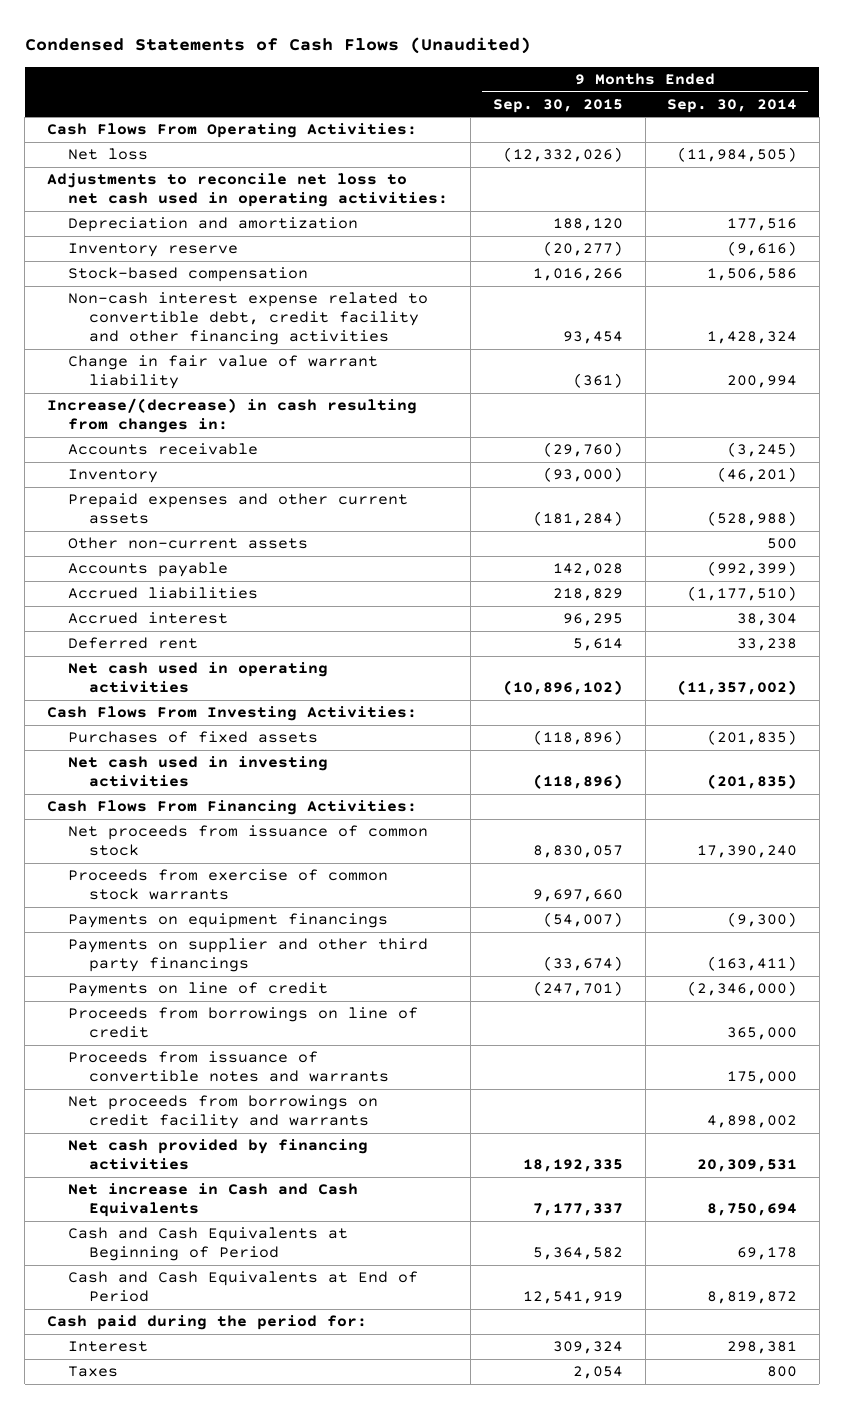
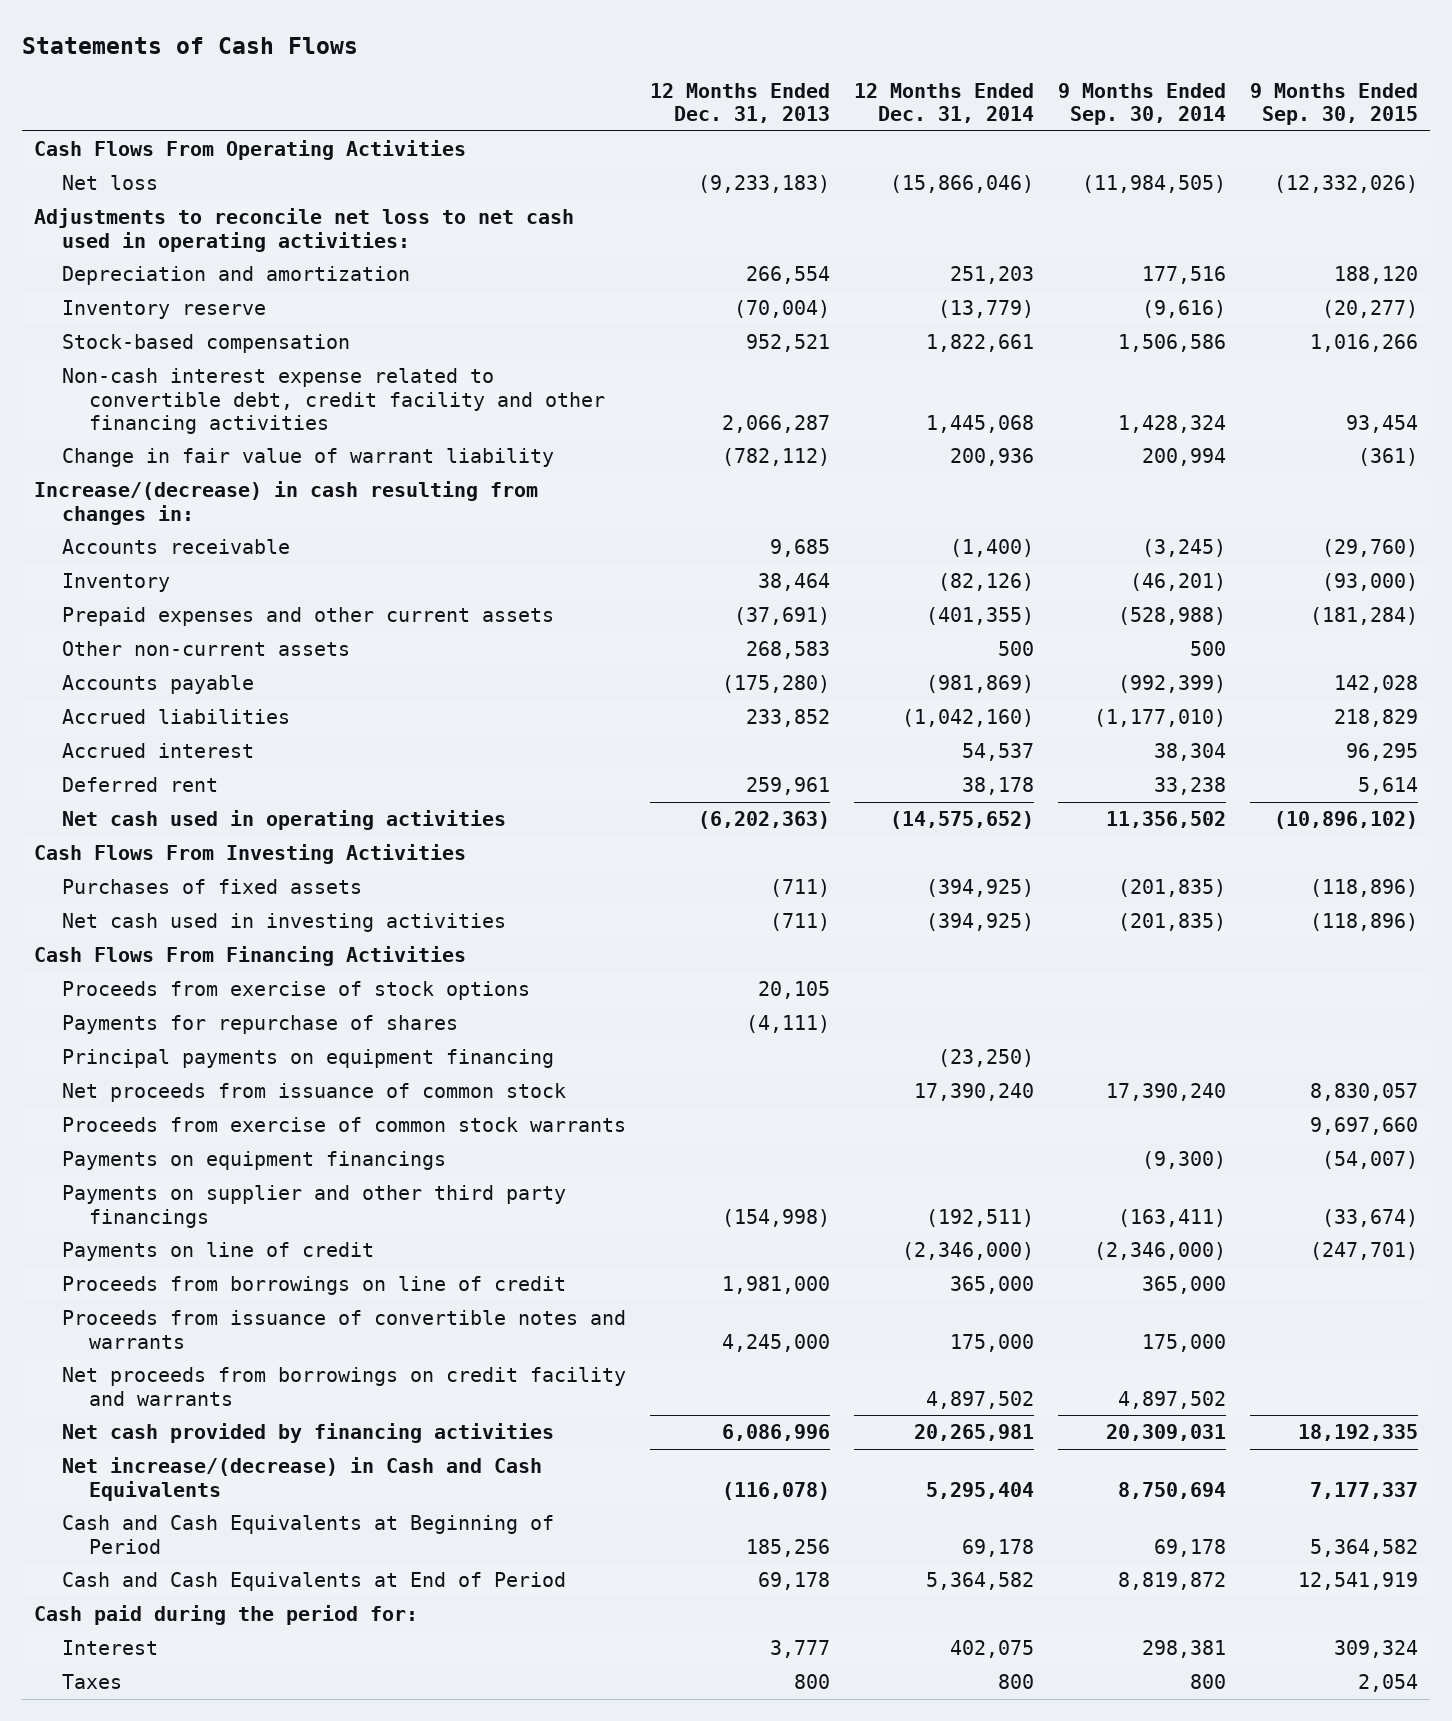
[24,37,531,55] Condensed Statements of Cash Flows (Unaudited) -> [22,36,359,54] Statements of Cash Flows
none -> [649,83,830,124] 12 Months Ended Dec. 31, 2013
none -> [853,83,1034,124] 12 Months Ended Dec. 31, 2014
[47,123,418,139] Cash Flows From Operating Activities: -> [34,140,467,161] Cash Flows From Operating Activities
[687,586,798,602] (1,177,510) -> [1093,709,1226,728] (1,177,010)
[677,680,798,696] (11,357,002) -> [1105,811,1226,829] 11,356,502
[47,706,418,722] Cash Flows From Investing Activities: -> [34,844,467,865] Cash Flows From Investing Activities
[47,800,418,816] Cash Flows From Financing Activities: -> [34,946,467,967] Cash Flows From Financing Activities
none -> [61,981,530,1001] Proceeds from exercise of stock options
none -> [61,1015,458,1035] Payments for repurchase of shares
none -> [61,1049,554,1069] Principal payments on equipment financing
[707,1115,798,1129] 4,898,002 -> [1117,1390,1226,1409] 4,897,502
[697,1159,798,1173] 20,309,531 -> [1105,1424,1226,1442] 20,309,031
[68,1183,359,1218] Net increase in Cash and Cash Equivalents -> [61,1457,542,1501] Net increase/(decrease) in Cash and Cash Equivalents

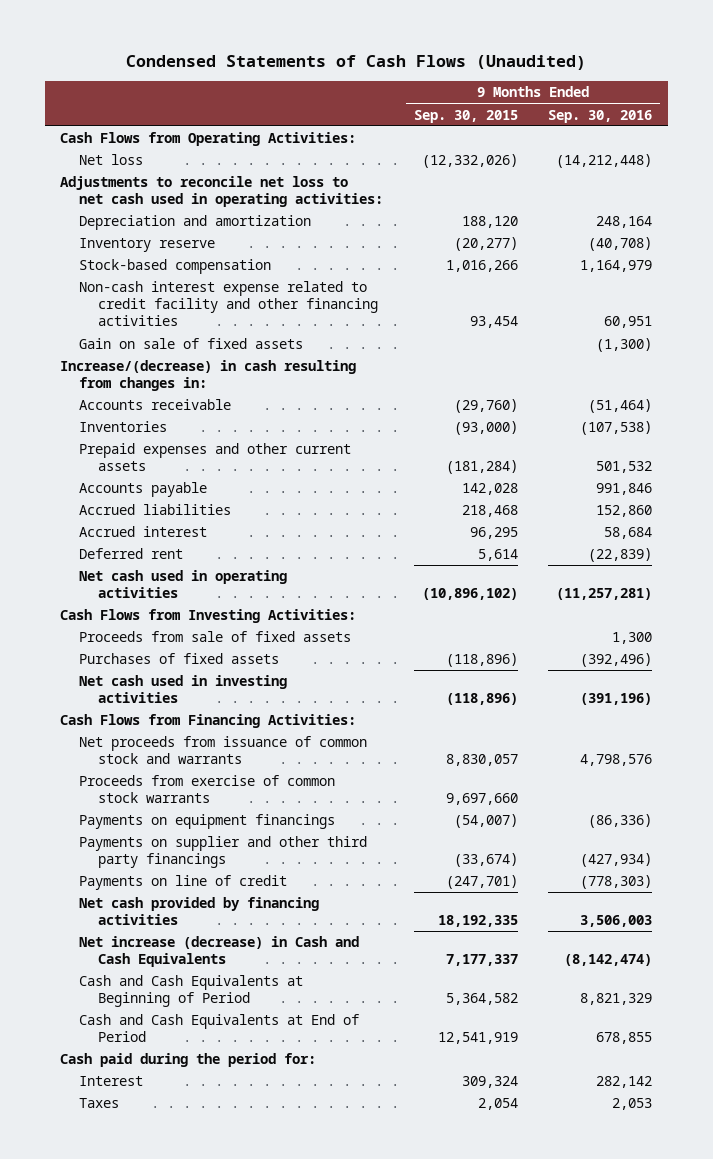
[22,36,359,54] Statements of Cash Flows -> [126,55,587,71] Condensed Statements of Cash Flows (Unaudited)
[649,83,830,124] 12 Months Ended Dec. 31, 2013 -> none
[853,83,1034,124] 12 Months Ended Dec. 31, 2014 -> none
[1057,83,1226,126] 9 Months Ended Sep. 30, 2014 -> none
none -> [548,109,653,123] Sep. 30, 2016
[34,140,467,161] Cash Flows From Operating Activities -> [60,132,357,147] Cash Flows from Operating Activities:
[61,448,554,468] Change in fair value of warrant liability -> none
[61,368,606,434] Non-cash interest expense related to convertible debt, credit facility and other financing activities -> [79,281,379,327] Non-cash interest expense related to credit facility and other financing activities
none -> [79,338,304,350] Gain on sale of fixed assets
[61,573,170,593] Inventory -> [79,421,168,433] Inventories
[61,641,350,657] Other non-current assets -> none
[1333,709,1418,728] 218,829 -> [461,505,518,518] 218,468
[34,844,467,865] Cash Flows From Investing Activities -> [60,609,357,624] Cash Flows from Investing Activities:
none -> [79,631,352,643] Proceeds from sale of fixed assets
[61,981,530,1001] Proceeds from exercise of stock options -> none
[61,1015,458,1035] Payments for repurchase of shares -> none
[61,1049,554,1069] Principal payments on equipment financing -> none
[34,946,467,967] Cash Flows From Financing Activities -> [60,714,357,729] Cash Flows from Financing Activities:
[61,1083,566,1103] Net proceeds from issuance of common stock -> [79,736,368,765] Net proceeds from issuance of common stock and warrants
[61,1276,566,1296] Proceeds from borrowings on line of credit -> none
[61,1310,626,1349] Proceeds from issuance of convertible notes and warrants -> none
[61,1367,626,1406] Net proceeds from borrowings on credit facility and warrants -> none
[61,1457,542,1501] Net increase/(decrease) in Cash and Cash Equivalents -> [79,936,360,968] Net increase (decrease) in Cash and Cash Equivalents

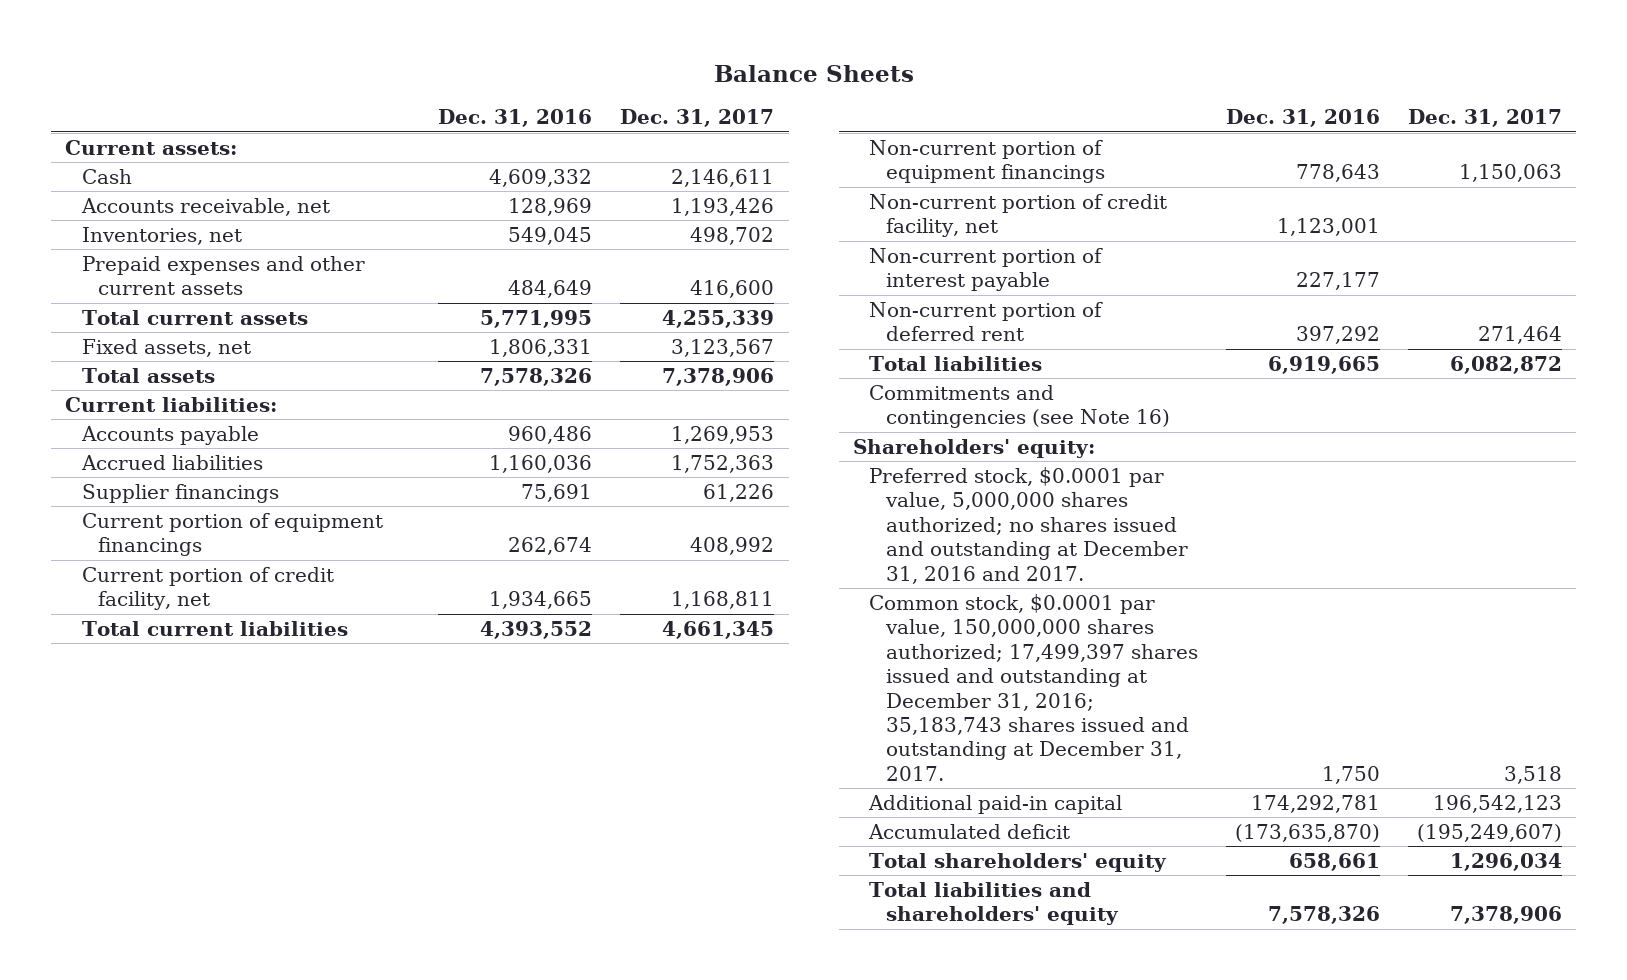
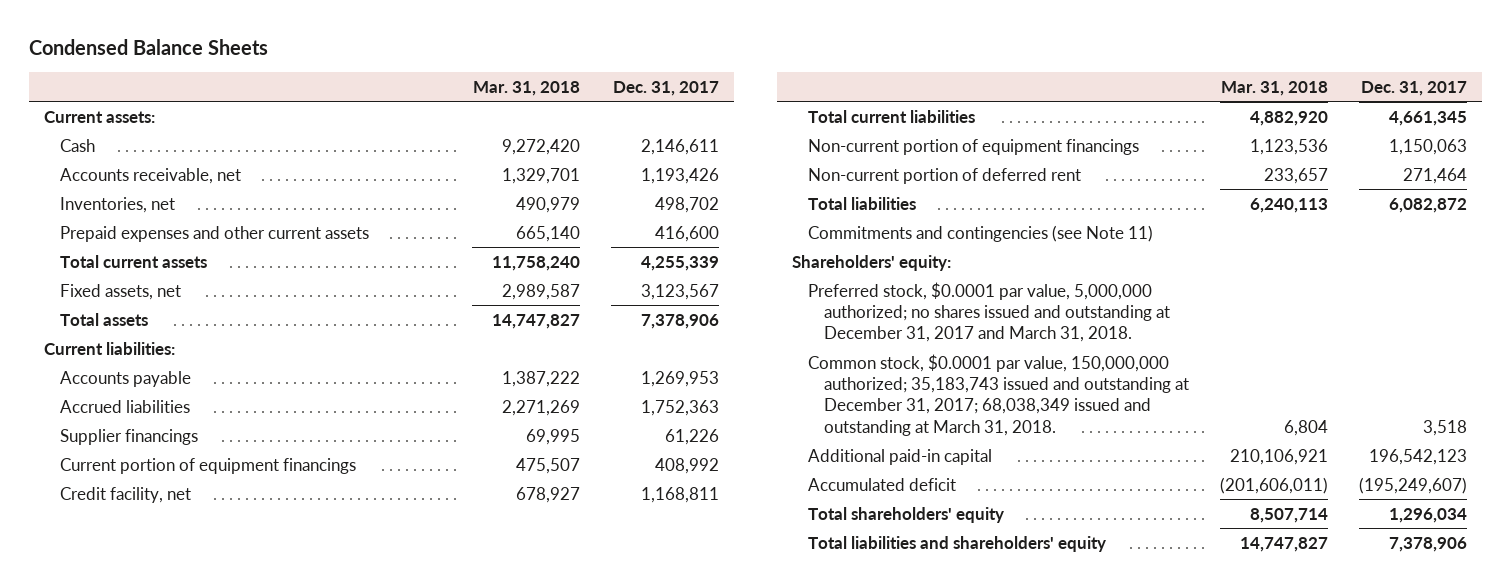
[713,65,914,83] Balance Sheets -> [29,39,269,56] Condensed Balance Sheets
[438,109,593,128] Dec. 31, 2016 -> none
none -> [473,80,581,96] Mar. 31, 2018
[81,567,334,611] Current portion of credit facility, net -> [60,486,192,503] Credit facility, net
[869,194,1168,238] Non-current portion of credit facility, net -> none
[869,248,1104,292] Non-current portion of interest payable -> none
[869,385,1170,429] Commitments and contingencies (see Note 16) -> [808,224,1154,242] Commitments and contingencies (see Note 11)
[869,467,1188,584] Preferred stock, $0.0001 par value, 5,000,000 shares authorized; no shares issued and outstanding at December 31, 2016 and 2017. -> [808,281,1171,343] Preferred stock, $0.0001 par value, 5,000,000 authorized; no shares issued and outstanding at December 31, 2017 and March 31, 2018.
[869,594,1198,781] Common stock, $0.0001 par value, 150,000,000 shares authorized; 17,499,397 shares issued and outstanding at December 31, 2016; 35,183,743 shares issued and outstanding at December 31, 2017. -> [808,353,1190,436] Common stock, $0.0001 par value, 150,000,000 authorized; 35,183,743 issued and outstanding at December 31, 2017; 68,038,349 issued and outstanding at March 31, 2018.

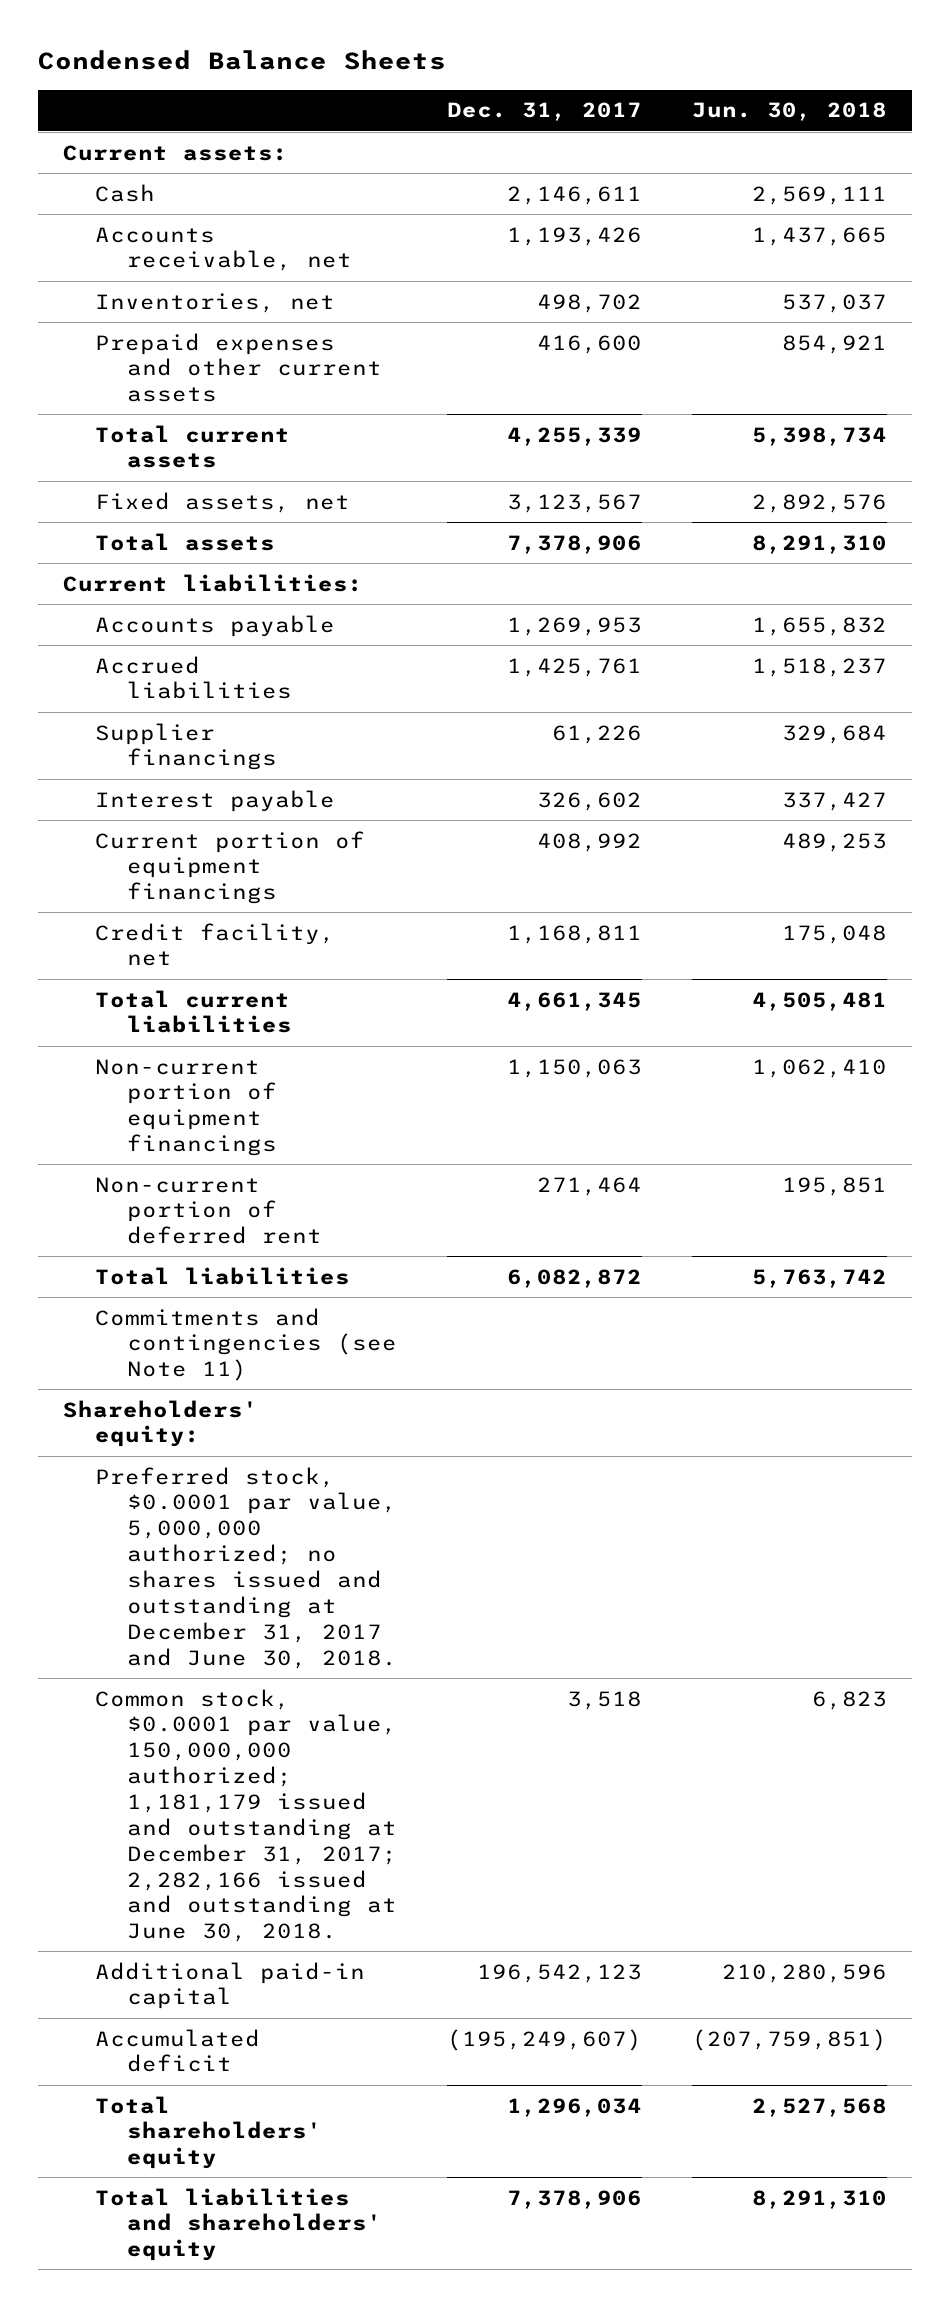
[473,80,581,96] Mar. 31, 2018 -> none
none -> [691,102,887,122] Jun. 30, 2018
[641,399,720,416] 1,752,363 -> [507,657,643,677] 1,425,761
none -> [94,789,335,812] Interest payable
[808,281,1171,343] Preferred stock, $0.0001 par value, 5,000,000 authorized; no shares issued and outstanding at December 31, 2017 and March 31, 2018. -> [94,1466,398,1669] Preferred stock, $0.0001 par value, 5,000,000 authorized; no shares issued and outstanding at December 31, 2017 and June 30, 2018.
[808,353,1190,436] Common stock, $0.0001 par value, 150,000,000 authorized; 35,183,743 issued and outstanding at December 31, 2017; 68,038,349 issued and outstanding at March 31, 2018. -> [94,1688,398,1943] Common stock, $0.0001 par value, 150,000,000 authorized; 1,181,179 issued and outstanding at December 31, 2017; 2,282,166 issued and outstanding at June 30, 2018.

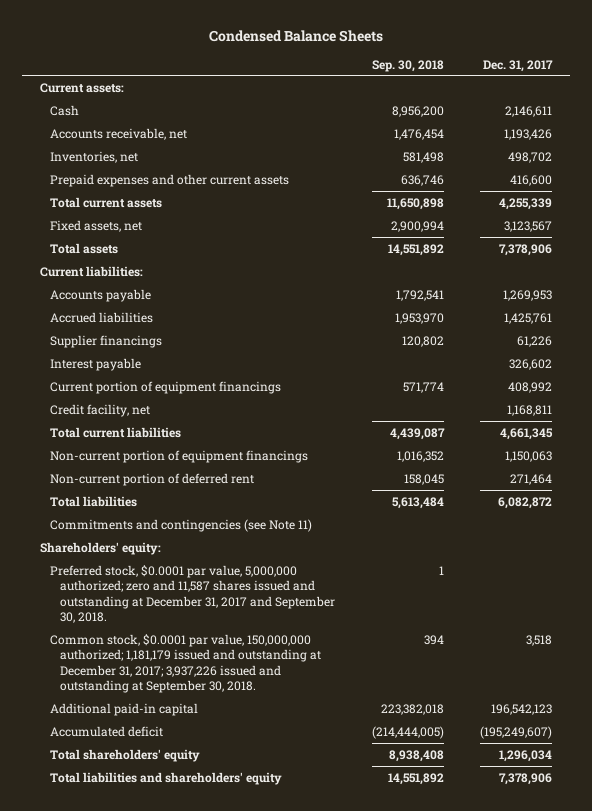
[691,102,887,122] Jun. 30, 2018 -> none
none -> [371,59,444,72] Sep. 30, 2018
[94,1466,398,1669] Preferred stock, $0.0001 par value, 5,000,000 authorized; no shares issued and outstanding at December 31, 2017 and June 30, 2018. -> [50,564,336,624] Preferred stock, $0.0001 par value, 5,000,000 authorized; zero and 11,587 shares issued and outstanding at December 31, 2017 and September 30, 2018.
[94,1688,398,1943] Common stock, $0.0001 par value, 150,000,000 authorized; 1,181,179 issued and outstanding at December 31, 2017; 2,282,166 issued and outstanding at June 30, 2018. -> [50,633,322,694] Common stock, $0.0001 par value, 150,000,000 authorized; 1,181,179 issued and outstanding at December 31, 2017; 3,937,226 issued and outstanding at September 30, 2018.

